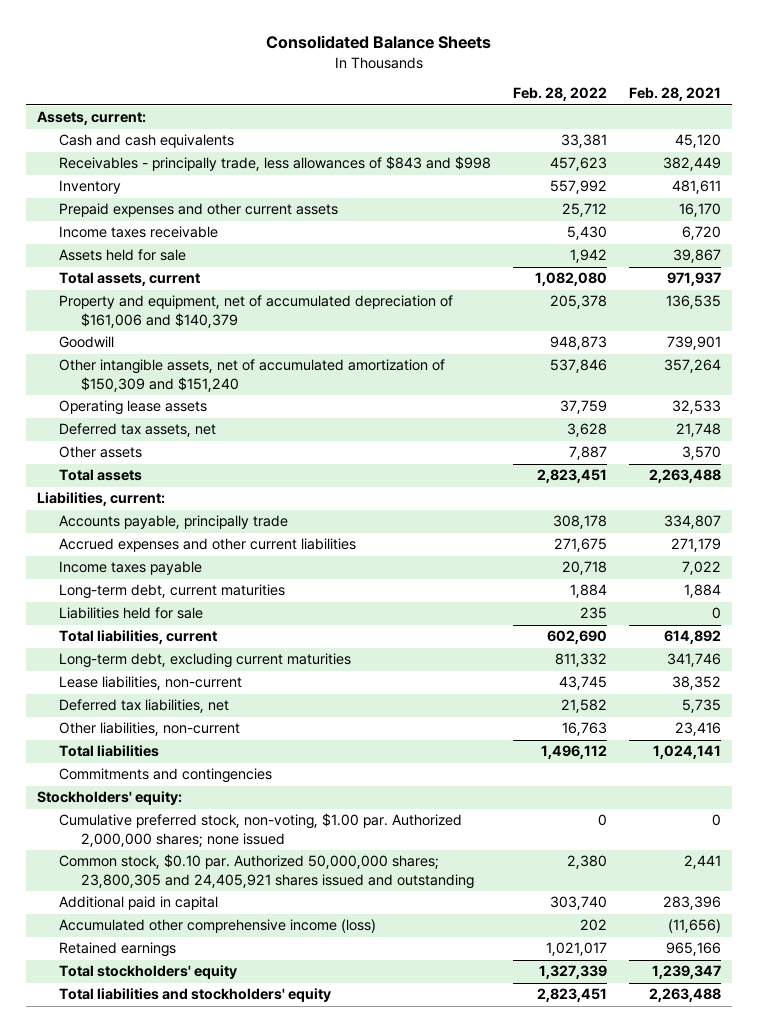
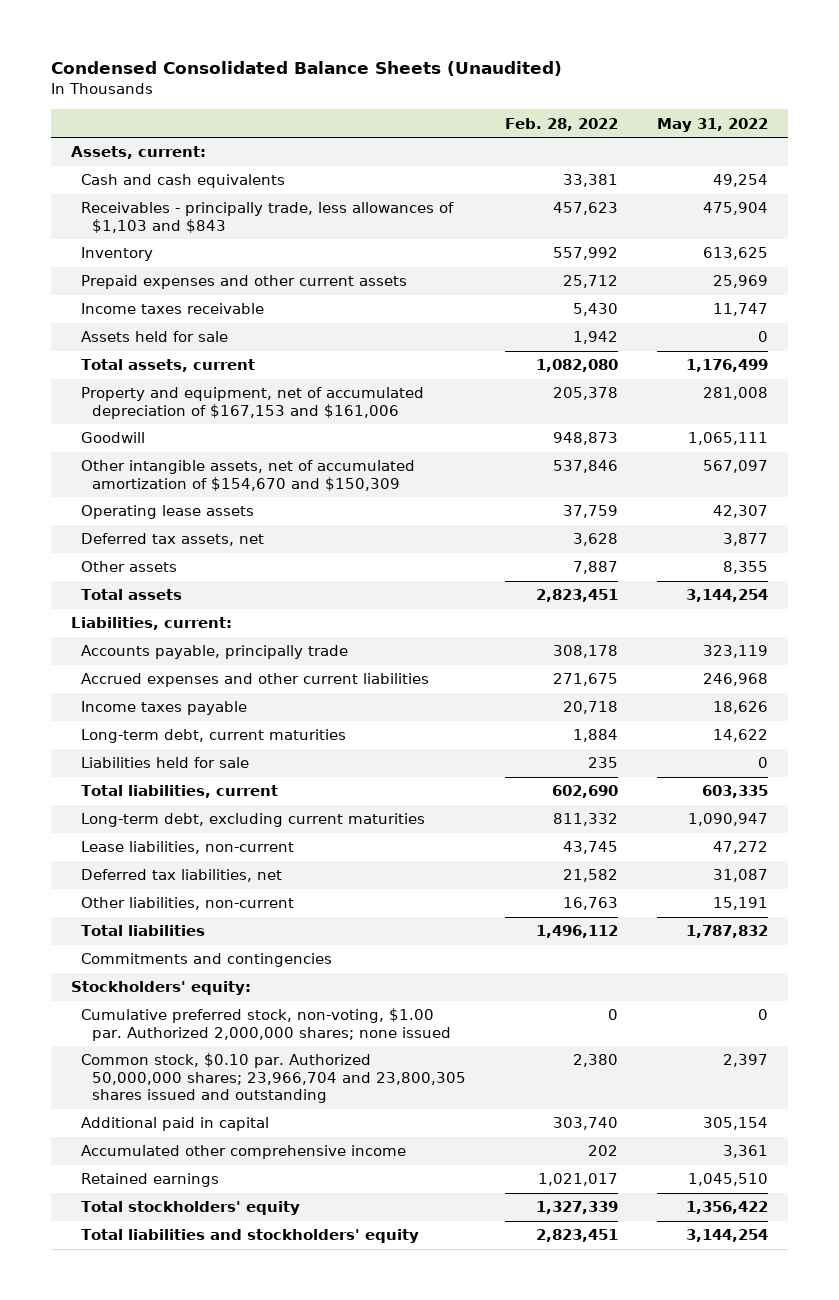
[266,35,492,50] Consolidated Balance Sheets -> [50,61,562,77] Condensed Consolidated Balance Sheets (Unaudited)
[629,87,722,102] Feb. 28, 2021 -> none
none -> [657,117,769,132] May 31, 2022
[58,156,491,172] Receivables - principally trade, less allowances of $843 and $998 -> [81,202,455,233] Receivables - principally trade, less allowances of $1,103 and $843
[58,295,453,328] Property and equipment, net of accumulated depreciation of $161,006 and $140,379 -> [81,387,425,419] Property and equipment, net of accumulated depreciation of $167,153 and $161,006
[58,359,445,392] Other intangible assets, net of accumulated amortization of $150,309 and $151,240 -> [81,460,416,491] Other intangible assets, net of accumulated amortization of $154,670 and $150,309
[58,854,474,889] Common stock, $0.10 par. Authorized 50,000,000 shares; 23,800,305 and 24,405,921 shares issued and outstanding -> [81,1053,466,1104] Common stock, $0.10 par. Authorized 50,000,000 shares; 23,966,704 and 23,800,305 shares issued and outstanding
[58,919,376,934] Accumulated other comprehensive income (loss) -> [81,1145,407,1160] Accumulated other comprehensive income

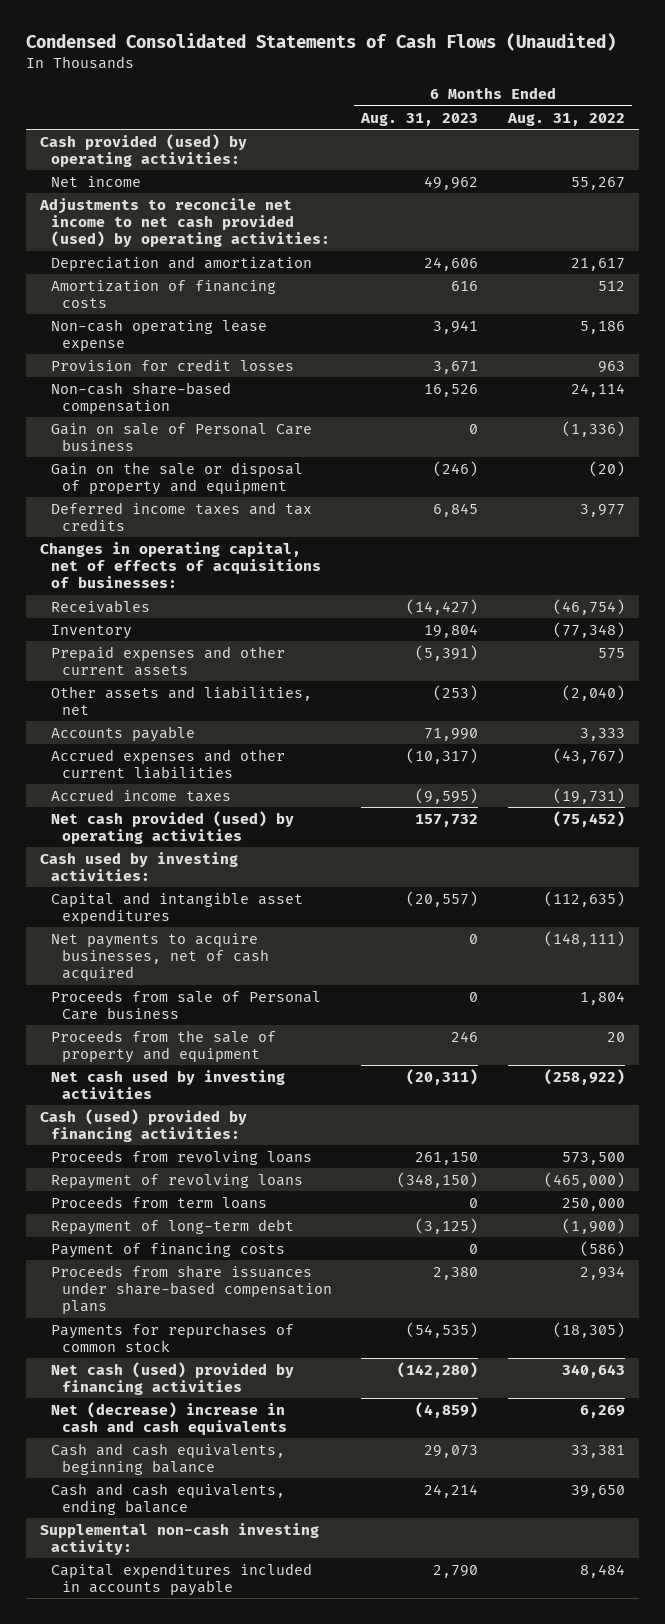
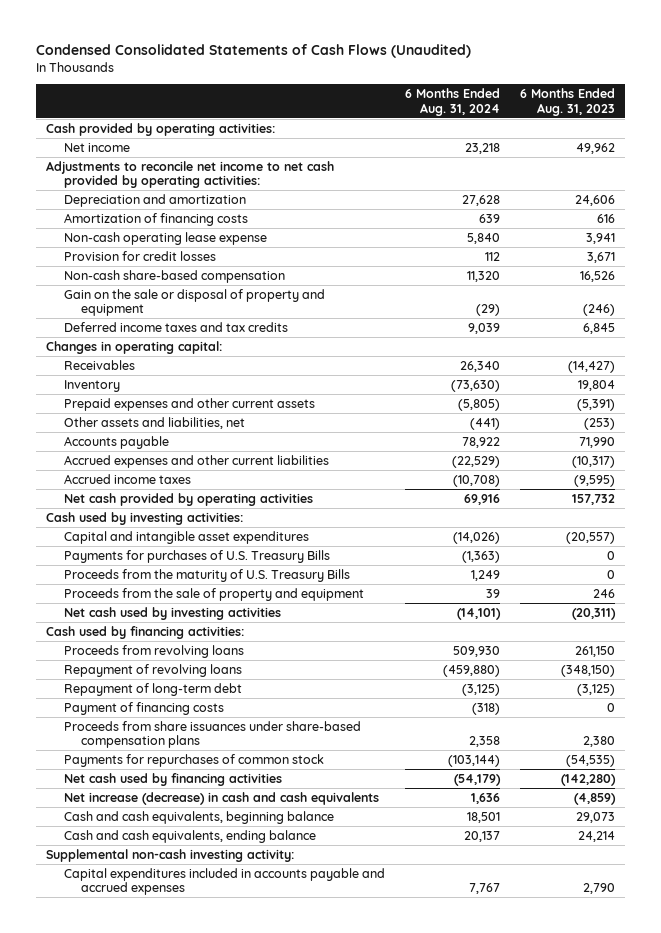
[506,112,625,126] Aug. 31, 2022 -> none
none -> [404,87,500,116] 6 Months Ended Aug. 31, 2024
[40,133,248,168] Cash provided (used) by operating activities: -> [46,122,276,136] Cash provided by operating activities:
[39,197,331,248] Adjustments to reconcile net income to net cash provided (used) by operating activities: -> [46,160,335,189] Adjustments to reconcile net income to net cash provided by operating activities:
[51,422,313,452] Gain on sale of Personal Care business -> none
[40,541,322,589] Changes in operating capital, net of effects of acquisitions of businesses: -> [46,340,223,354] Changes in operating capital:
[51,810,295,845] Net cash provided (used) by operating activities -> [63,492,313,506] Net cash provided by operating activities
[51,932,269,982] Net payments to acquire businesses, net of cash acquired -> none
[51,989,322,1021] Proceeds from sale of Personal Care business -> none
none -> [63,549,330,563] Payments for purchases of U.S. Treasury Bills
none -> [63,568,350,582] Proceeds from the maturity of U.S. Treasury Bills
[40,1108,248,1143] Cash (used) provided by financing activities: -> [46,625,245,639] Cash used by financing activities:
[51,1195,268,1209] Proceeds from term loans -> none
[51,1361,295,1396] Net cash (used) provided by financing activities -> [63,772,282,786] Net cash used by financing activities
[51,1401,287,1436] Net (decrease) increase in cash and cash equivalents -> [63,791,379,805] Net increase (decrease) in cash and cash equivalents
[51,1562,313,1597] Capital expenditures included in accounts payable -> [63,867,385,896] Capital expenditures included in accounts payable and accrued expenses

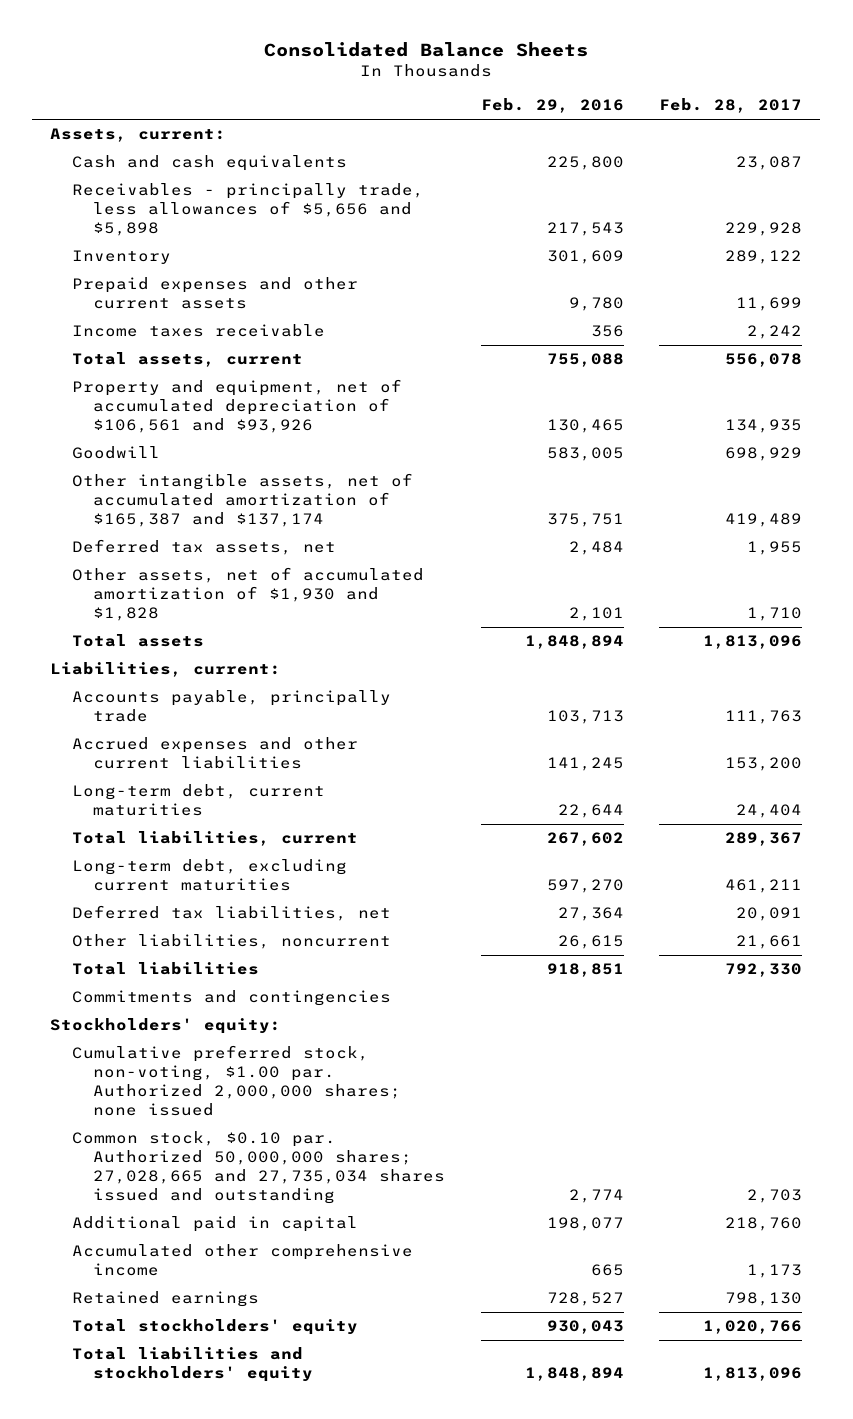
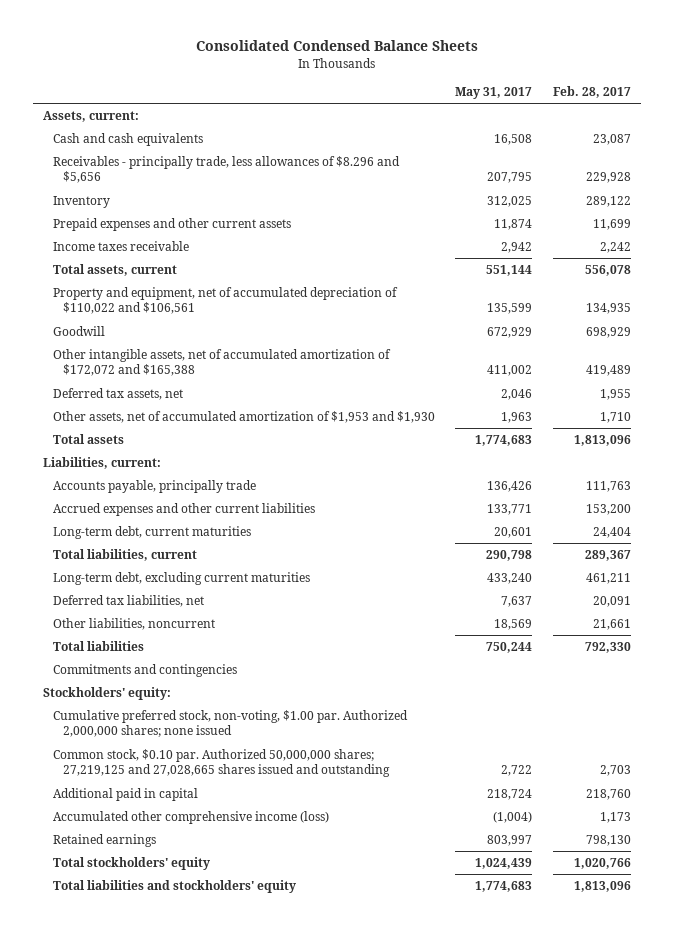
[264,41,589,57] Consolidated Balance Sheets -> [195,40,478,52] Consolidated Condensed Balance Sheets
[480,98,624,114] Feb. 29, 2016 -> none
none -> [455,86,533,99] May 31, 2017
[71,183,424,236] Receivables - principally trade, less allowances of $5,656 and $5,898 -> [52,156,400,184] Receivables - principally trade, less allowances of $8.296 and $5,656
[71,379,402,433] Property and equipment, net of accumulated depreciation of $106,561 and $93,926 -> [52,287,398,315] Property and equipment, net of accumulated depreciation of $110,022 and $106,561
[71,473,413,527] Other intangible assets, net of accumulated amortization of $165,387 and $137,174 -> [52,349,391,377] Other intangible assets, net of accumulated amortization of $172,072 and $165,388
[71,567,424,621] Other assets, net of accumulated amortization of $1,930 and $1,828 -> [52,411,435,424] Other assets, net of accumulated amortization of $1,953 and $1,930
[71,1131,445,1204] Common stock, $0.10 par. Authorized 50,000,000 shares; 27,028,665 and 27,735,034 shares issued and outstanding -> [52,749,390,778] Common stock, $0.10 par. Authorized 50,000,000 shares; 27,219,125 and 27,028,665 shares issued and outstanding
[71,1244,413,1277] Accumulated other comprehensive income -> [52,811,329,825] Accumulated other comprehensive income (loss)

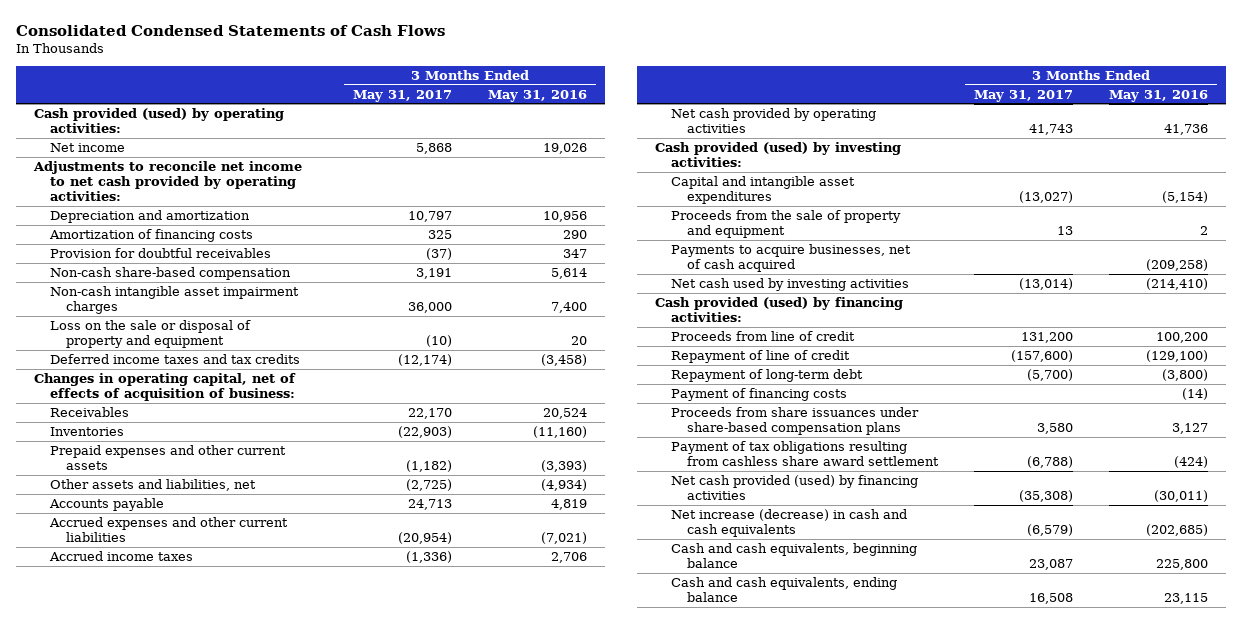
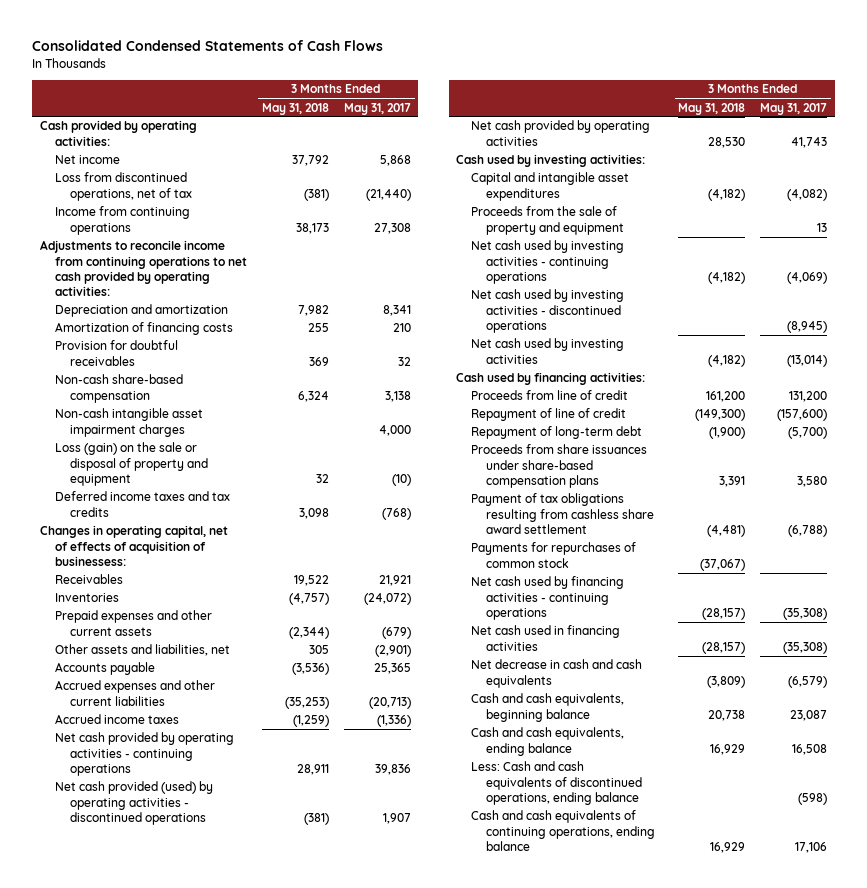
[488,89,588,102] May 31, 2016 -> none
none -> [261,102,329,115] May 31, 2018
[33,108,284,133] Cash provided (used) by operating activities: -> [39,120,197,146] Cash provided by operating activities:
none -> [54,172,192,201] Loss from discontinued operations, net of tax
none -> [54,206,190,235] Income from continuing operations
[32,161,302,201] Adjustments to reconcile net income to net cash provided by operating activities: -> [39,240,247,296] Adjustments to reconcile income from continuing operations to net cash provided by operating activities:
[408,211,453,223] 10,797 -> [382,305,411,317] 8,341
[428,230,453,240] 325 -> [392,323,411,333] 210
[426,248,453,261] (37) -> [397,356,411,366] 32
[416,268,453,280] 3,191 -> [384,390,411,402] 3,138
[408,301,453,313] 36,000 -> [378,424,411,436] 4,000
[49,320,251,348] Loss on the sale or disposal of property and equipment -> [54,442,208,486] Loss (gain) on the sale or disposal of property and equipment
[398,354,453,367] (12,174) -> [381,507,411,520] (768)
[33,373,296,401] Changes in operating capital, net of effects of acquisition of business: -> [39,525,228,566] Changes in operating capital, net of effects of acquisition of businessess:
[408,408,453,420] 22,170 -> [378,575,411,587] 21,921
[398,426,453,439] (22,903) -> [363,593,411,606] (24,072)
[406,459,453,472] (1,182) -> [381,626,411,639] (679)
[406,479,453,492] (2,725) -> [374,645,411,658] (2,901)
[408,499,453,511] 24,713 -> [373,663,411,675] 25,365
[398,531,453,544] (20,954) -> [368,696,411,709] (20,713)
none -> [54,732,234,776] Net cash provided by operating activities - continuing operations
none -> [54,781,213,825] Net cash provided (used) by operating activities - discontinued operations
[654,142,901,167] Cash provided (used) by investing activities: -> [456,154,646,168] Cash used by investing activities:
[1019,190,1074,203] (13,027) -> [787,188,828,201] (4,082)
[671,244,912,272] Payments to acquire businesses, net of cash acquired -> none
none -> [471,240,625,284] Net cash used by investing activities - continuing operations
none -> [471,289,625,333] Net cash used by investing activities - discontinued operations
[654,297,903,322] Cash provided (used) by financing activities: -> [456,372,646,386] Cash used by financing activities:
[671,388,848,402] Payment of financing costs -> none
none -> [471,542,637,568] Payments for repurchases of common stock
[671,475,919,500] Net cash provided (used) by financing activities -> [471,576,625,620] Net cash used by financing activities - continuing operations
none -> [471,625,621,651] Net cash used in financing activities
[671,509,908,537] Net increase (decrease) in cash and cash equivalents -> [471,659,643,688] Net decrease in cash and cash equivalents
none -> [471,761,643,805] Less: Cash and cash equivalents of discontinued operations, ending balance
none -> [471,810,656,851] Cash and cash equivalents of continuing operations, ending balance

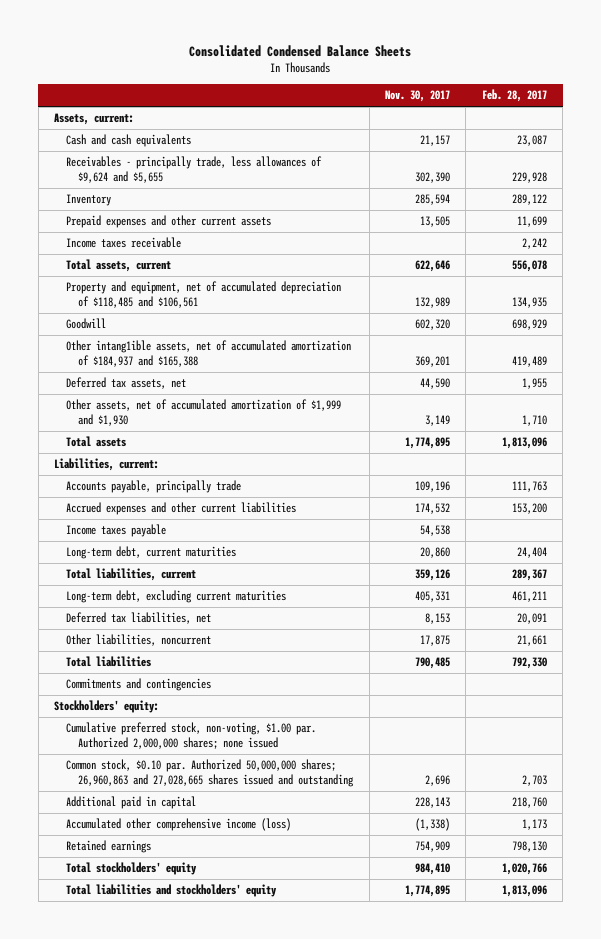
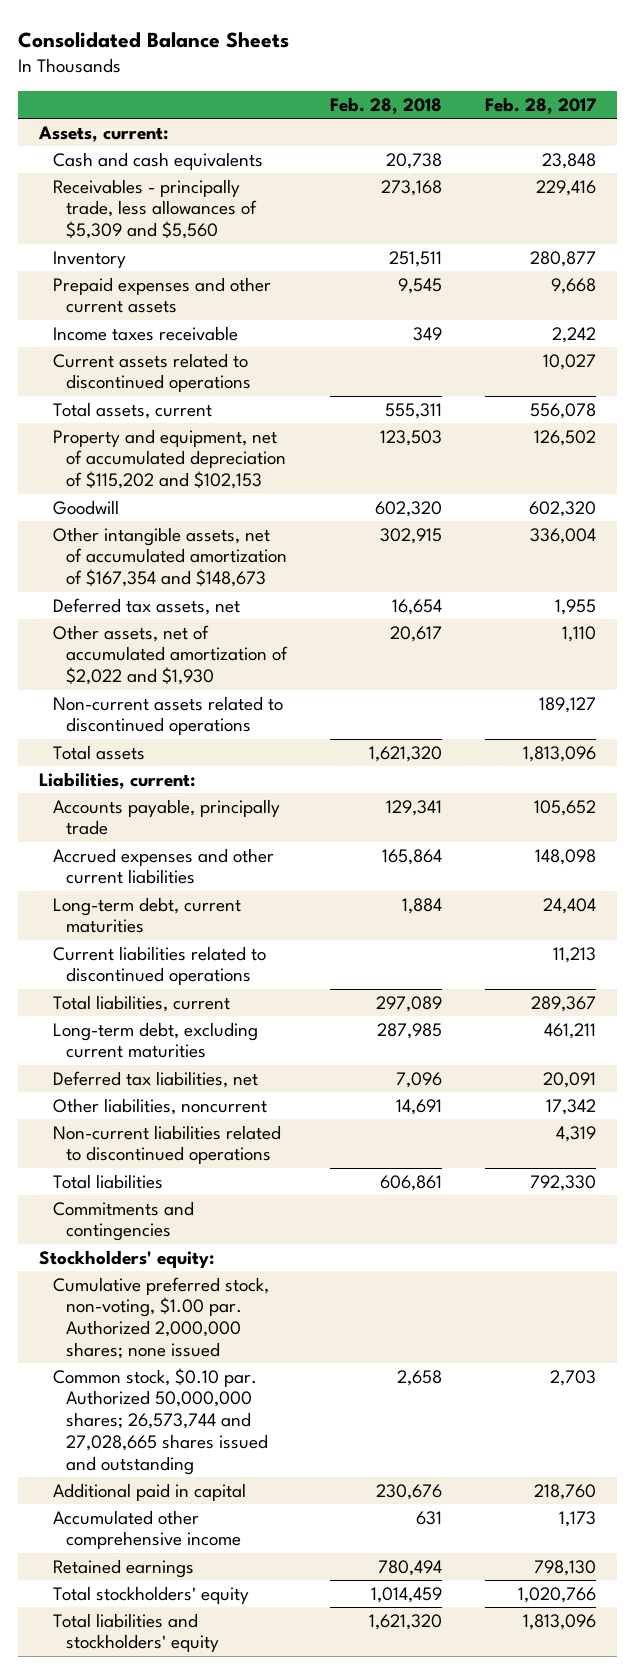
[189,45,412,58] Consolidated Condensed Balance Sheets -> [17,32,289,49] Consolidated Balance Sheets
[385,90,451,103] Nov. 30, 2017 -> none
none -> [330,97,443,115] Feb. 28, 2018
[516,135,547,147] 23,087 -> [541,152,596,169] 23,848
[66,156,323,184] Receivables - principally trade, less allowances of $9,624 and $5,655 -> [52,178,258,240] Receivables - principally trade, less allowances of $5,309 and $5,560
[511,172,547,184] 229,928 -> [535,179,596,196] 229,416
[511,194,547,206] 289,122 -> [529,250,596,267] 280,877
[516,216,547,228] 11,699 -> [550,277,596,294] 9,668
none -> [52,352,252,393] Current assets related to discontinued operations
[66,281,342,309] Property and equipment, net of accumulated depreciation of $118,485 and $106,561 -> [52,428,287,490] Property and equipment, net of accumulated depreciation of $115,202 and $102,153
[511,297,547,309] 134,935 -> [533,429,596,446] 126,502
[511,319,547,331] 698,929 -> [528,500,596,517] 602,320
[66,340,352,368] Other intang1ible assets, net of accumulated amortization of $184,937 and $165,388 -> [52,526,288,588] Other intangible assets, net of accumulated amortization of $167,354 and $148,673
[511,356,547,368] 419,489 -> [529,527,596,544] 336,004
[66,399,342,427] Other assets, net of accumulated amortization of $1,999 and $1,930 -> [52,624,289,686] Other assets, net of accumulated amortization of $2,022 and $1,930
[521,415,547,427] 1,710 -> [561,625,596,642] 1,110
none -> [52,695,283,736] Non-current assets related to discontinued operations
[66,524,167,538] Income taxes payable -> none
[511,481,547,493] 111,763 -> [533,799,596,816] 105,652
[511,503,547,515] 153,200 -> [534,848,596,865] 148,098
none -> [52,945,266,986] Current liabilities related to discontinued operations
[516,635,547,647] 21,661 -> [545,1098,596,1115] 17,342
none -> [52,1124,281,1165] Non-current liabilities related to discontinued operations
[66,759,355,788] Common stock, $0.10 par. Authorized 50,000,000 shares; 26,960,863 and 27,028,665 shares issued and outstanding -> [52,1367,269,1475] Common stock, $0.10 par. Authorized 50,000,000 shares; 26,573,744 and 27,028,665 shares issued and outstanding
[66,818,292,832] Accumulated other comprehensive income (loss) -> [52,1509,242,1550] Accumulated other comprehensive income

